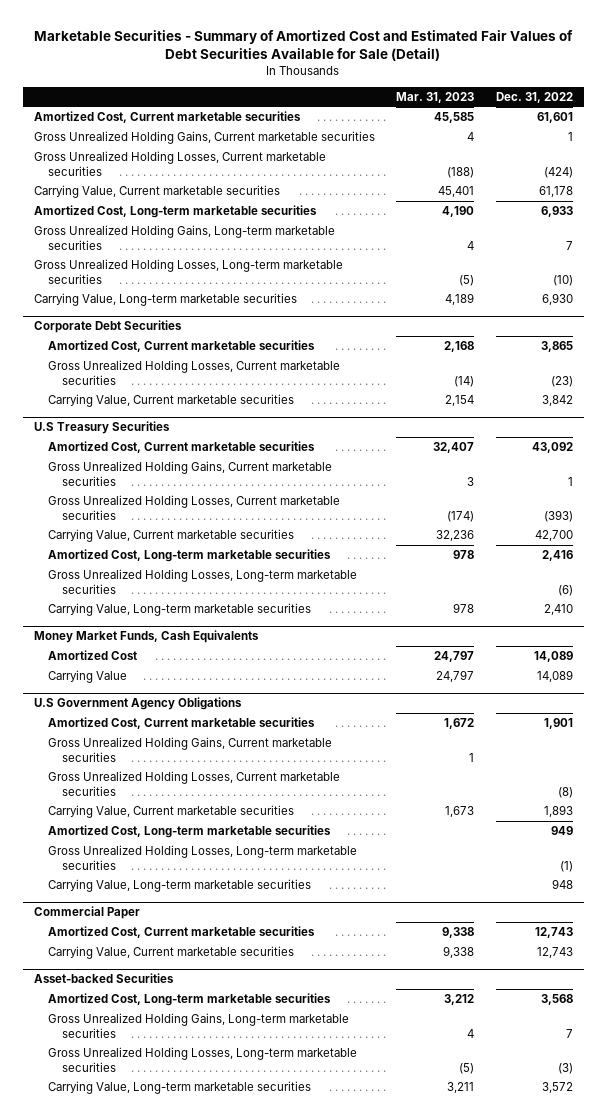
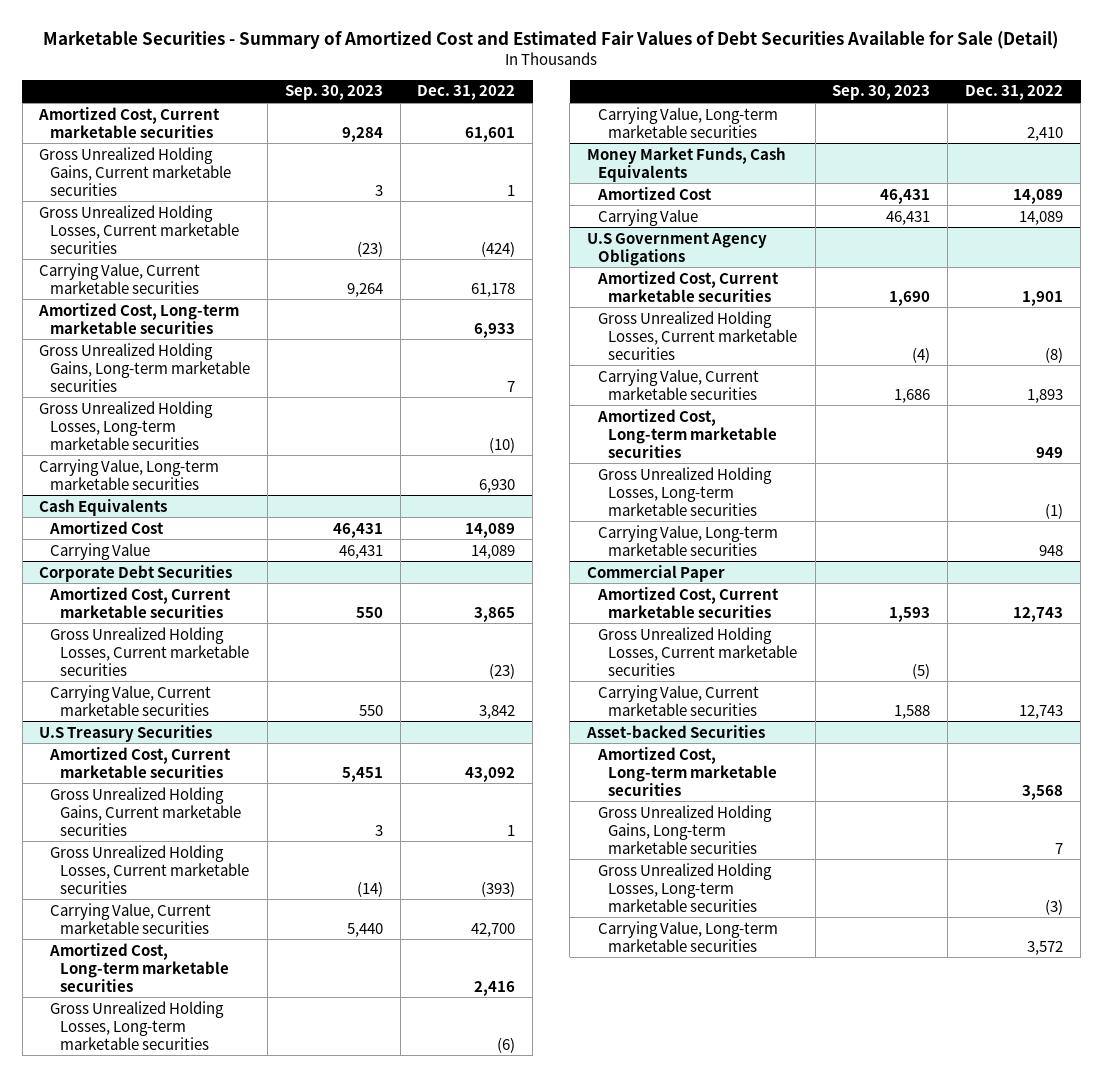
[396,91,475,103] Mar. 31, 2023 -> none
none -> [284,85,383,101] Sep. 30, 2023
none -> [39,498,168,516] Cash Equivalents
none -> [48,520,164,534] Amortized Cost
none -> [49,542,150,560] Carrying Value
[47,737,332,762] Gross Unrealized Holding Gains, Current marketable securities -> none
none -> [597,626,798,676] Gross Unrealized Holding Losses, Current marketable securities

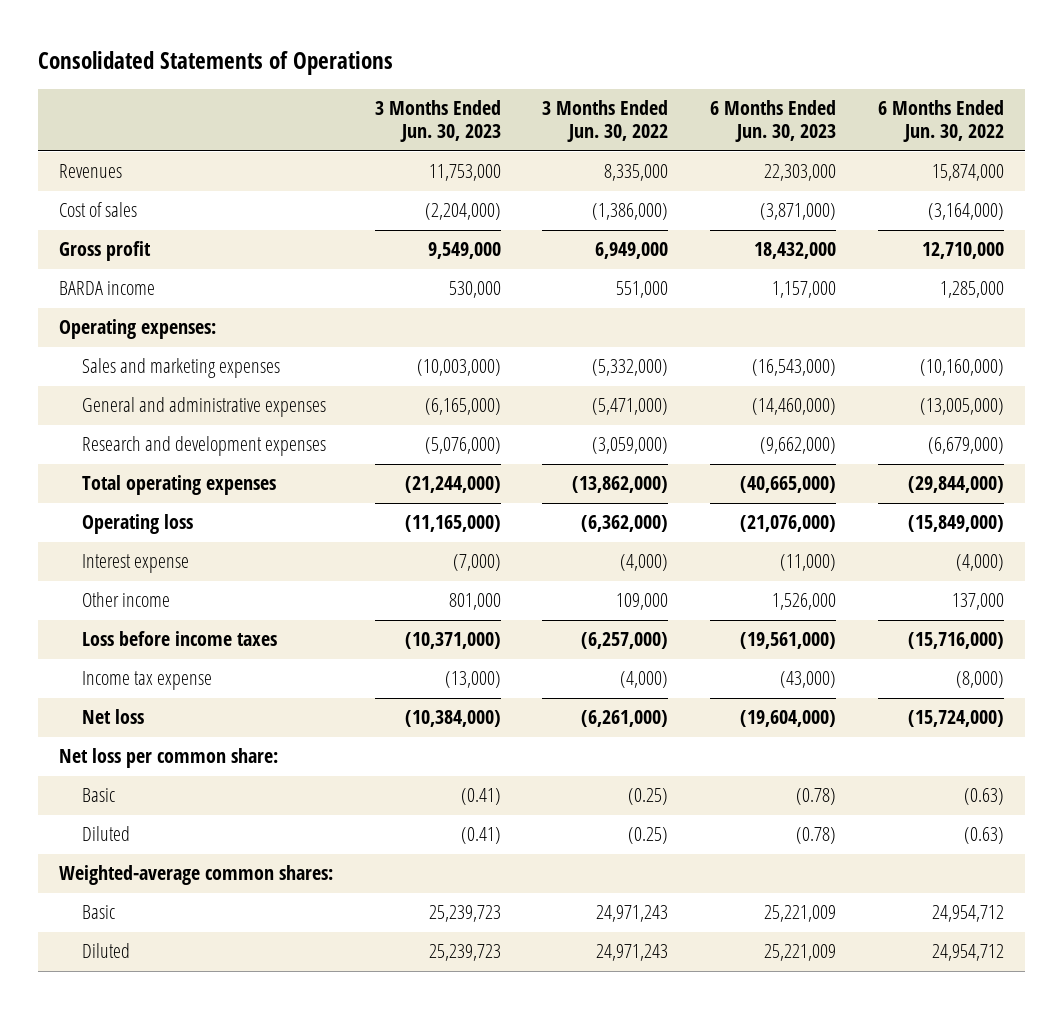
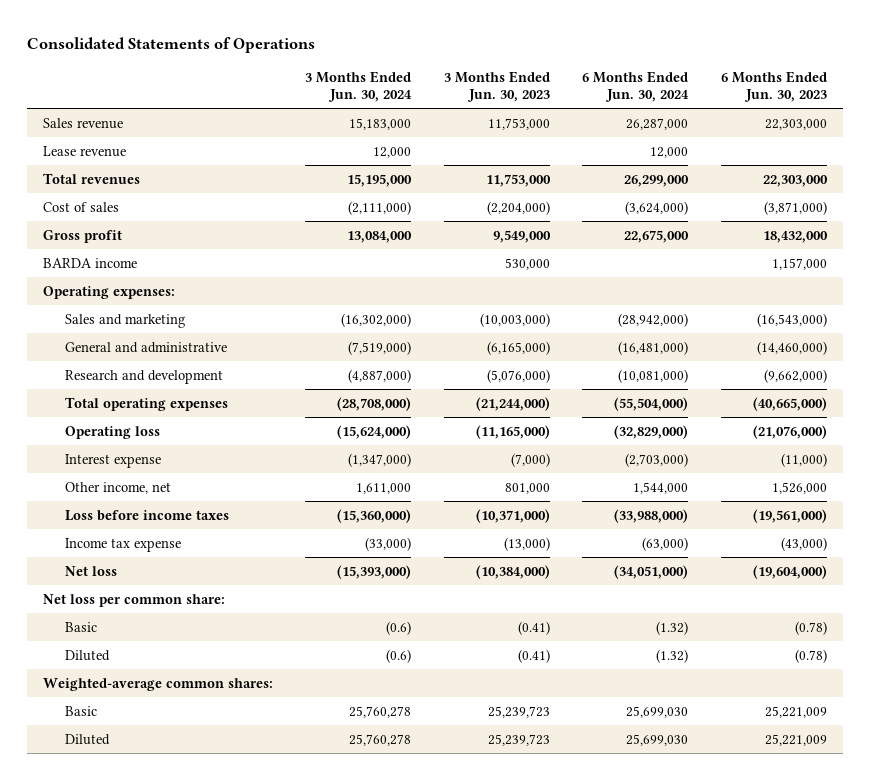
[542,100,669,143] 3 Months Ended Jun. 30, 2022 -> none
[877,100,1004,143] 6 Months Ended Jun. 30, 2022 -> none
none -> [305,70,413,103] 3 Months Ended Jun. 30, 2024
none -> [582,70,690,103] 6 Months Ended Jun. 30, 2024
none -> [42,117,123,129] Sales revenue
none -> [42,145,126,157] Lease revenue
[58,164,122,179] Revenues -> [42,172,140,184] Total revenues
[81,358,280,379] Sales and marketing expenses -> [64,313,185,328] Sales and marketing
[81,397,326,418] General and administrative expenses -> [64,341,227,353] General and administrative
[81,436,326,457] Research and development expenses -> [64,369,223,384] Research and development
[81,592,170,608] Other income -> [64,481,171,494] Other income, net

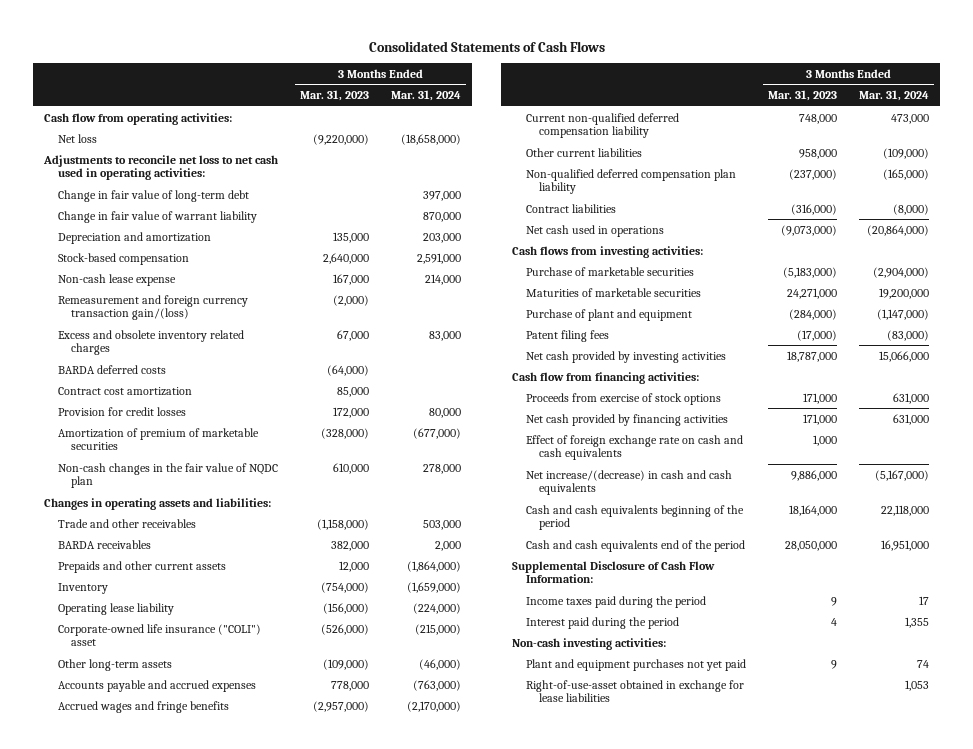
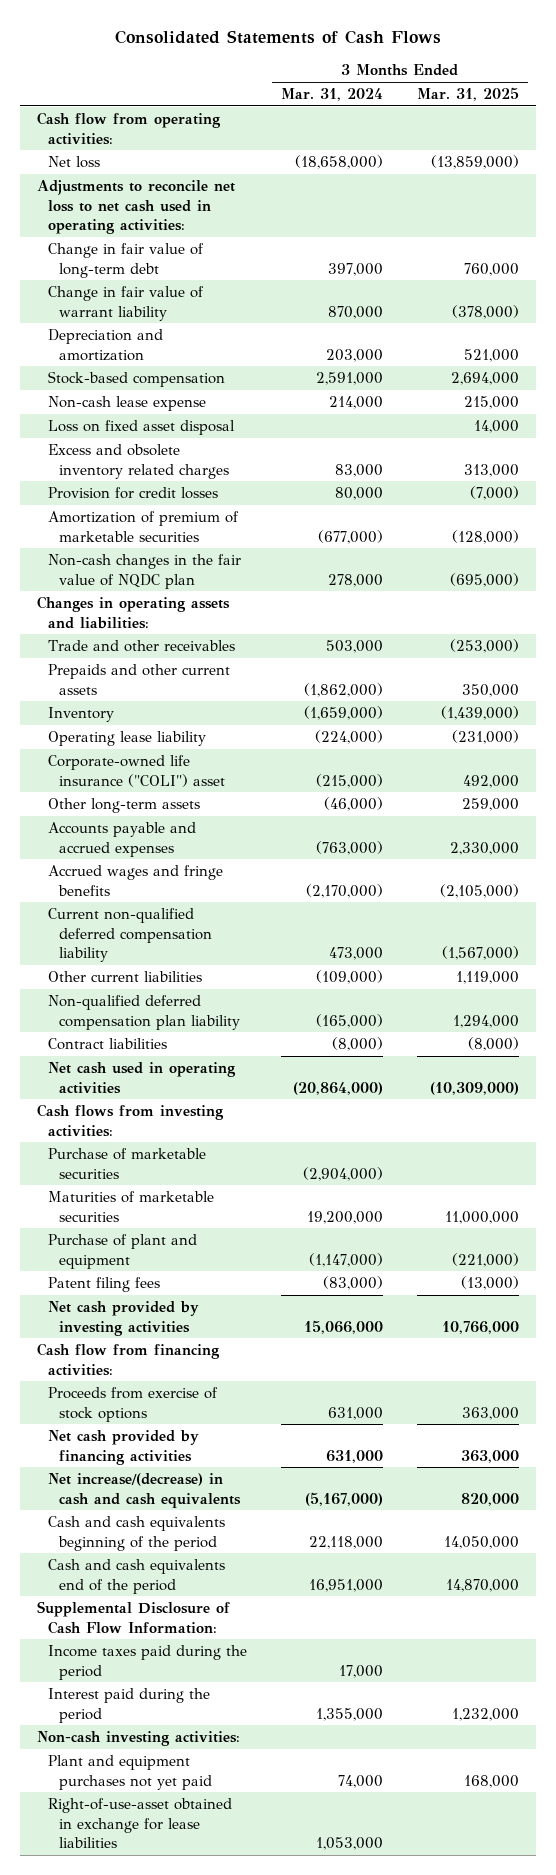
[300,90,370,102] Mar. 31, 2023 -> none
none -> [417,87,520,102] Mar. 31, 2025
[57,294,248,321] Remeasurement and foreign currency transaction gain/(loss) -> none
none -> [47,420,235,436] Loss on fixed asset disposal
[57,364,166,374] BARDA deferred costs -> none
[57,386,192,396] Contract cost amortization -> none
[57,539,151,549] BARDA receivables -> none
[406,560,461,572] (1,864,000) -> [304,682,384,697] (1,862,000)
[525,224,664,237] Net cash used in operations -> [47,1062,236,1094] Net cash used in operating activities
[525,434,743,461] Effect of foreign exchange rate on cash and cash equivalents -> none
[919,595,930,605] 17 -> [339,1664,384,1678] 17,000
[905,616,930,628] 1,355 -> [316,1707,384,1721] 1,355,000
[917,659,930,668] 74 -> [338,1774,384,1788] 74,000
[905,679,930,691] 1,053 -> [316,1837,384,1851] 1,053,000

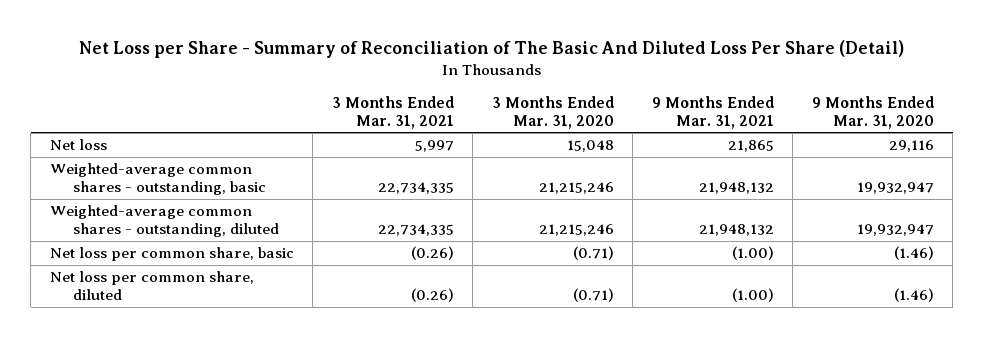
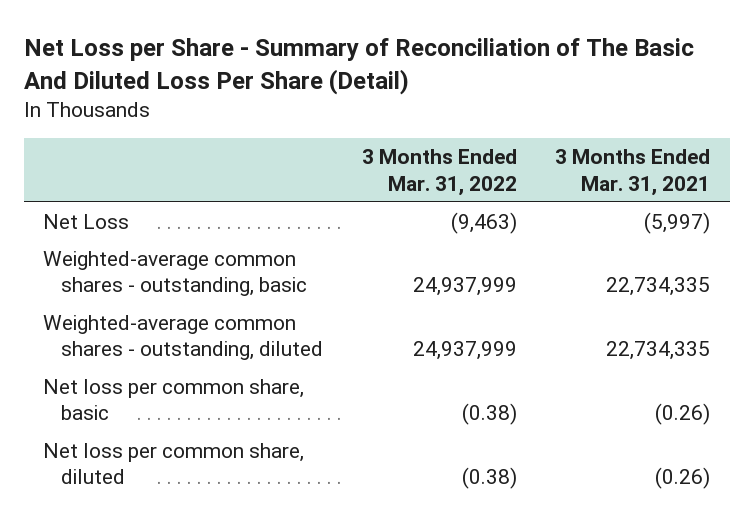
[491,95,614,129] 3 Months Ended Mar. 31, 2020 -> none
[651,95,774,129] 9 Months Ended Mar. 31, 2021 -> none
[811,95,934,129] 9 Months Ended Mar. 31, 2020 -> none
none -> [361,149,517,196] 3 Months Ended Mar. 31, 2022
[49,139,107,151] Net loss -> [42,214,129,230] Net Loss
[414,140,454,153] 5,997 -> [644,212,711,235] (5,997)

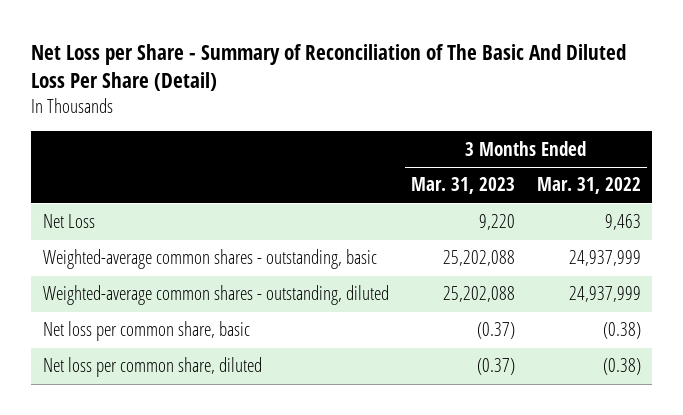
[555,149,711,196] 3 Months Ended Mar. 31, 2021 -> none
none -> [410,177,515,195] Mar. 31, 2023
[450,212,517,235] (9,463) -> [604,214,641,231] 9,463

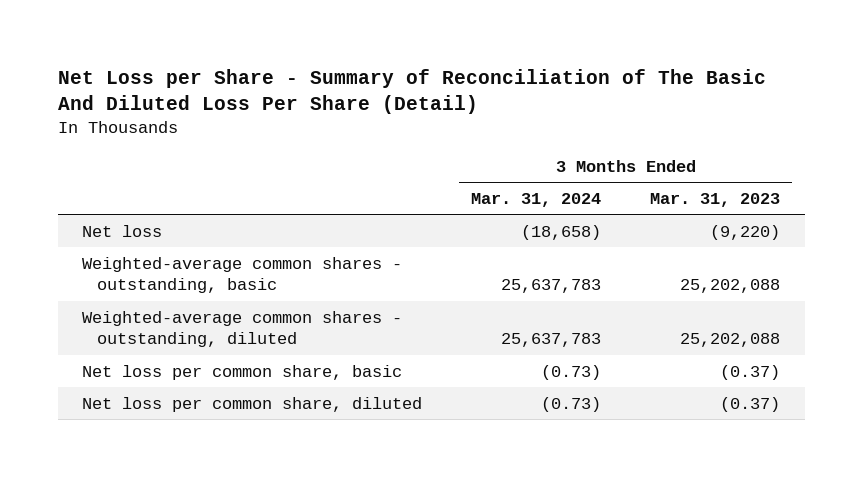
[536,177,641,195] Mar. 31, 2022 -> none
none -> [471,192,602,207] Mar. 31, 2024
[42,214,95,229] Net Loss -> [82,224,163,237] Net loss
[478,214,515,231] 9,220 -> [710,224,781,240] (9,220)

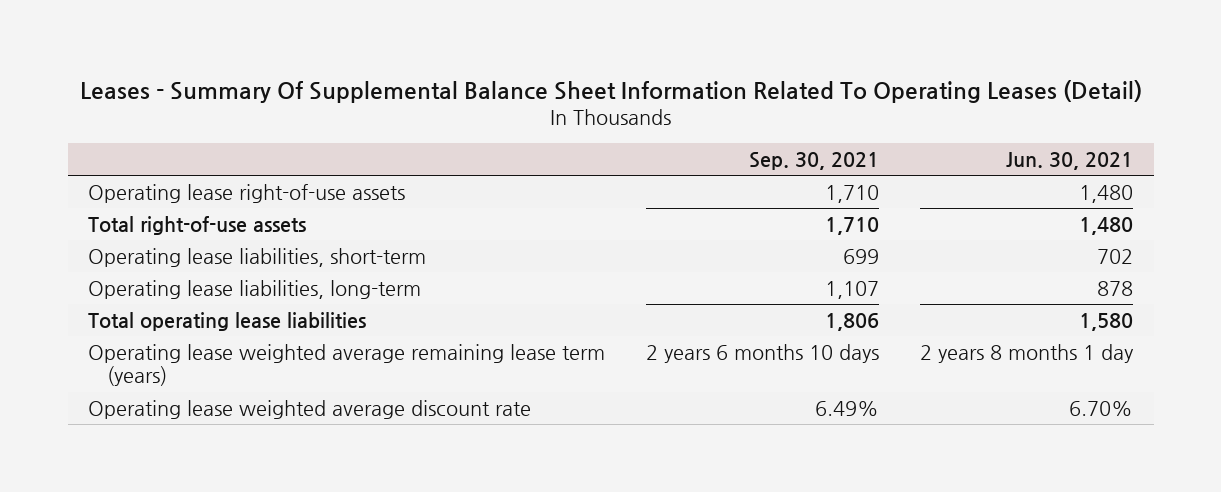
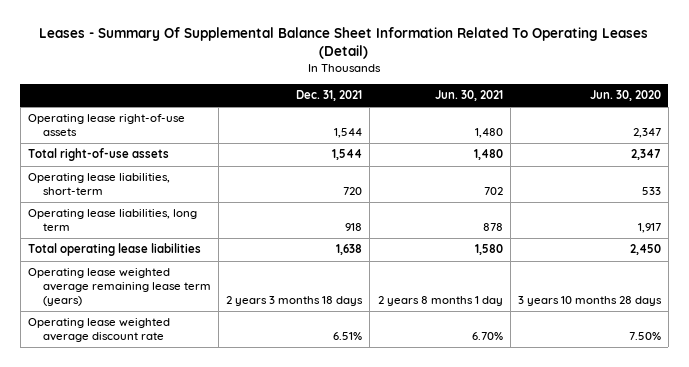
[749,152,880,171] Sep. 30, 2021 -> none
none -> [296,89,363,101] Dec. 31, 2021
none -> [589,89,661,101] Jun. 30, 2020
[88,279,422,299] Operating lease liabilities, long-term -> [27,209,197,232] Operating lease liabilities, long term

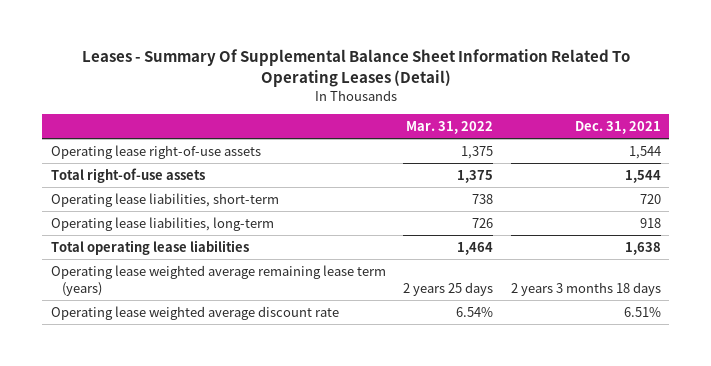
[434,89,503,101] Jun. 30, 2021 -> none
[589,89,661,101] Jun. 30, 2020 -> none
none -> [406,121,494,135] Mar. 31, 2022
[27,209,197,232] Operating lease liabilities, long term -> [50,217,274,232] Operating lease liabilities, long-term

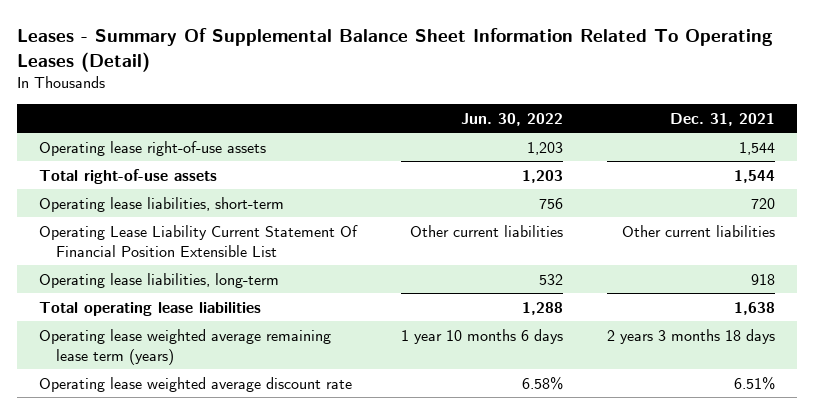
[406,121,494,135] Mar. 31, 2022 -> none
none -> [461,112,564,126] Jun. 30, 2022
none -> [39,224,359,257] Operating Lease Liability Current Statement Of Financial Position Extensible List

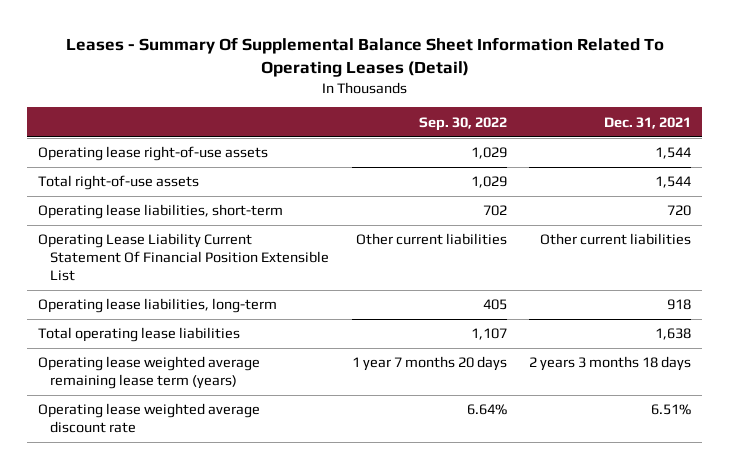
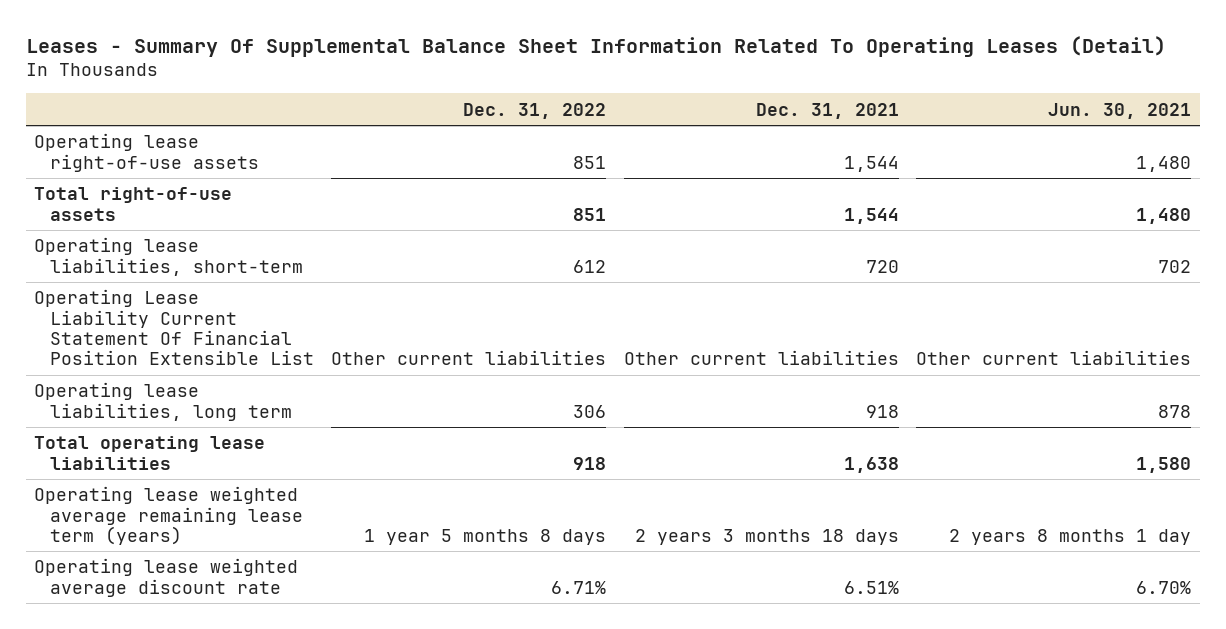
[418,116,507,131] Sep. 30, 2022 -> none
none -> [463,102,607,119] Dec. 31, 2022
none -> [1048,102,1192,119] Jun. 30, 2021
[38,298,278,314] Operating lease liabilities, long-term -> [34,382,292,421] Operating lease liabilities, long term

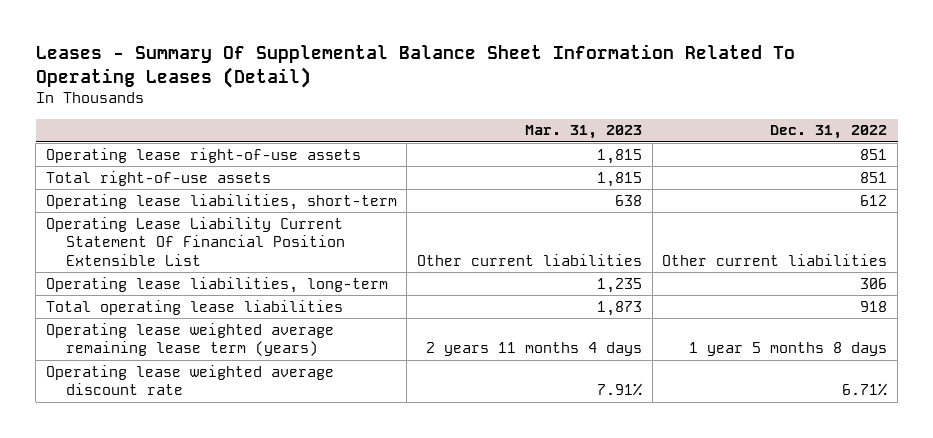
[755,102,899,119] Dec. 31, 2021 -> none
[1048,102,1192,119] Jun. 30, 2021 -> none
none -> [525,125,643,140] Mar. 31, 2023
[34,382,292,421] Operating lease liabilities, long term -> [45,276,388,293] Operating lease liabilities, long-term

